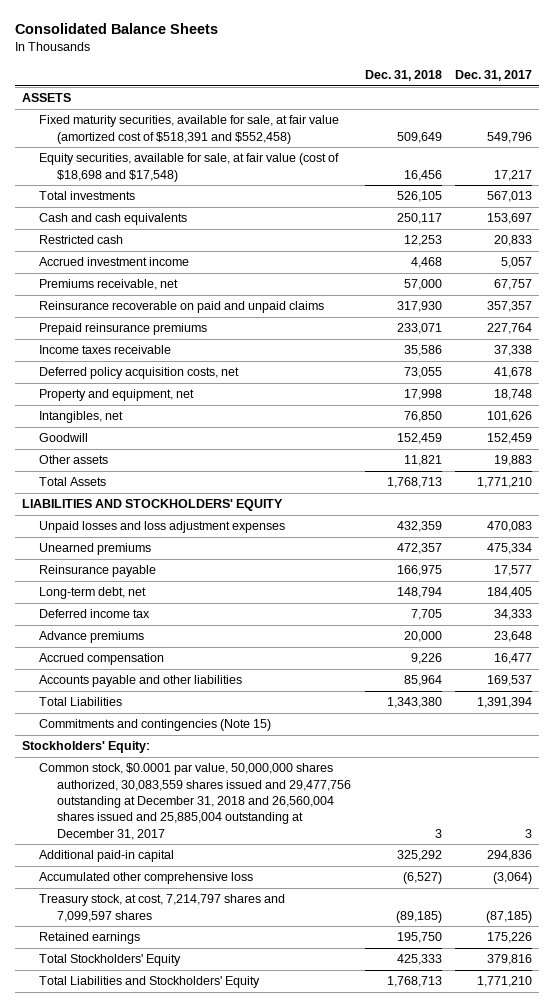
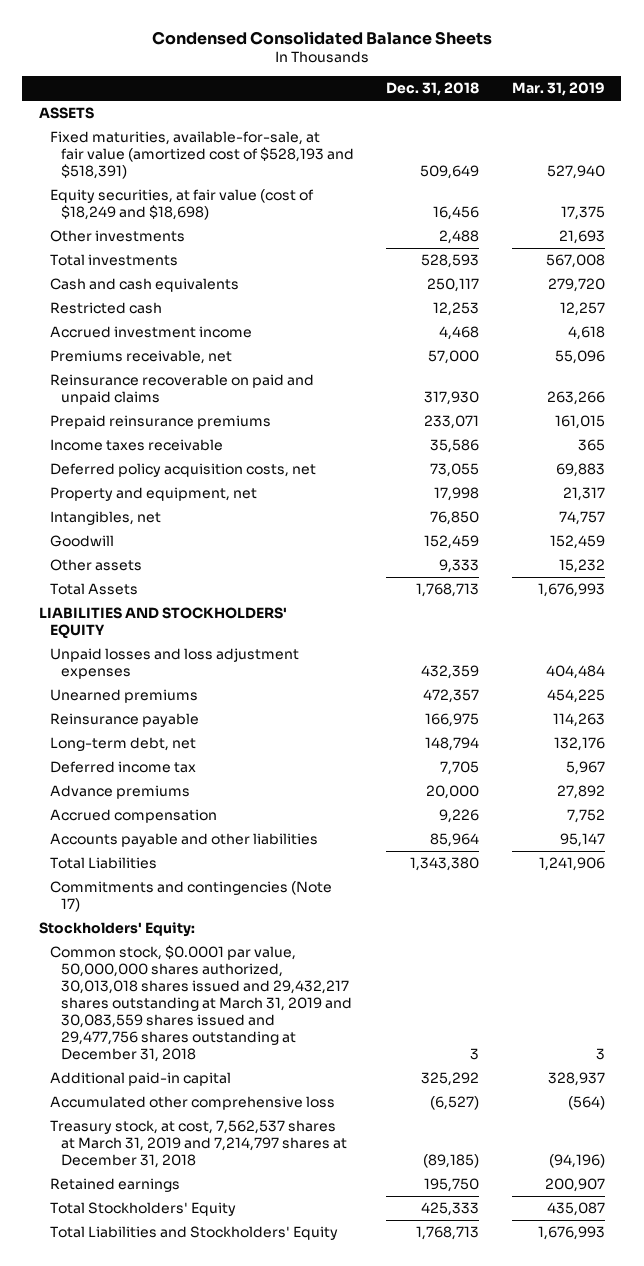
[14,23,218,35] Consolidated Balance Sheets -> [151,30,492,45] Condensed Consolidated Balance Sheets
[455,70,533,82] Dec. 31, 2017 -> none
none -> [511,82,605,97] Mar. 31, 2019
[39,115,340,144] Fixed maturity securities, available for sale, at fair value (amortized cost of $518,391 and $552,458) -> [49,131,354,180] Fixed maturities, available-for-sale, at fair value (amortized cost of $528,193 and $518,391)
[39,153,340,182] Equity securities, available for sale, at fair value (cost of $18,698 and $17,548) -> [49,189,314,221] Equity securities, at fair value (cost of $18,249 and $18,698)
none -> [49,230,185,243] Other investments
[396,191,442,203] 526,105 -> [421,254,480,269] 528,593
[403,455,442,467] 11,821 -> [439,559,480,574] 9,333
[39,719,272,732] Commitments and contingencies (Note 15) -> [49,881,332,913] Commitments and contingencies (Note 17)
[39,763,351,840] Common stock, $0.0001 par value, 50,000,000 shares authorized, 30,083,559 shares issued and 29,477,756 outstanding at December 31, 2018 and 26,560,004 shares issued and 25,885,004 outstanding at December 31, 2017 -> [49,945,352,1063] Common stock, $0.0001 par value, 50,000,000 shares authorized, 30,013,018 shares issued and 29,432,217 shares outstanding at March 31, 2019 and 30,083,559 shares issued and 29,477,756 shares outstanding at December 31, 2018
[39,894,286,922] Treasury stock, at cost, 7,214,797 shares and 7,099,597 shares -> [49,1120,347,1169] Treasury stock, at cost, 7,562,537 shares at March 31, 2019 and 7,214,797 shares at December 31, 2018

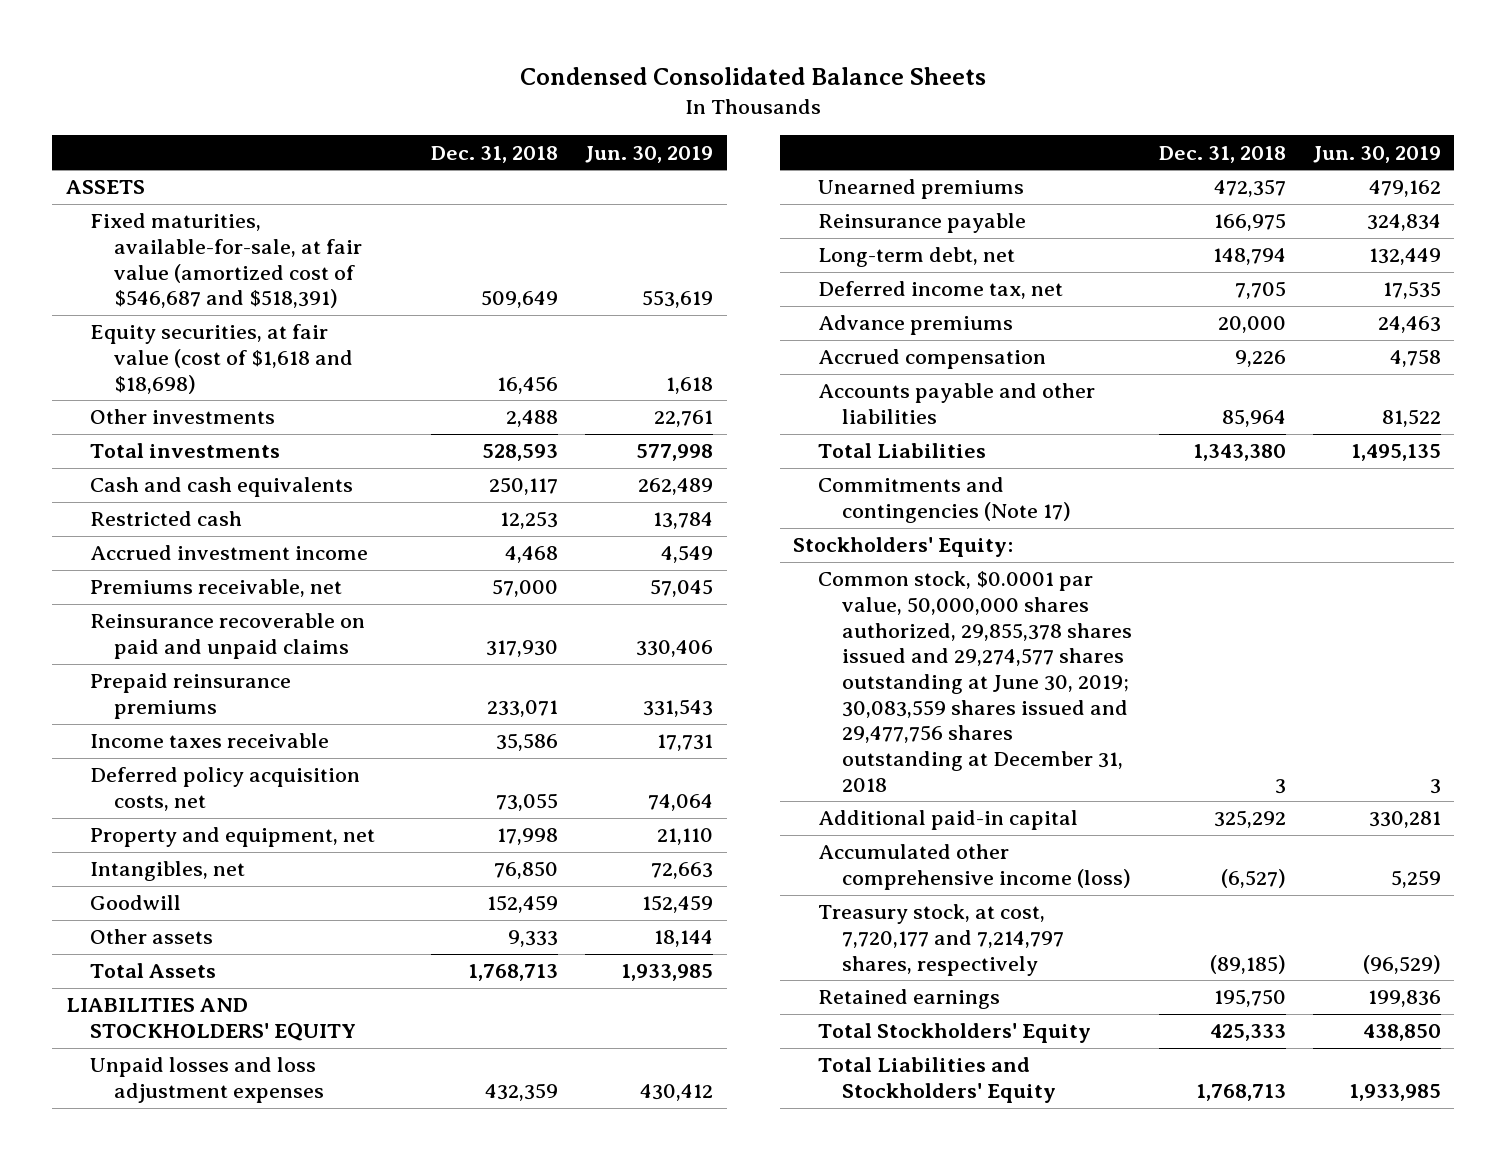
[511,82,605,97] Mar. 31, 2019 -> none
none -> [585,145,714,163] Jun. 30, 2019
[49,131,354,180] Fixed maturities, available-for-sale, at fair value (amortized cost of $528,193 and $518,391) -> [89,213,363,309] Fixed maturities, available-for-sale, at fair value (amortized cost of $546,687 and $518,391)
[49,189,314,221] Equity securities, at fair value (cost of $18,249 and $18,698) -> [89,324,354,394] Equity securities, at fair value (cost of $1,618 and $18,698)
[49,761,196,774] Deferred income tax -> [817,281,1063,300] Deferred income tax, net
[49,945,352,1063] Common stock, $0.0001 par value, 50,000,000 shares authorized, 30,013,018 shares issued and 29,432,217 shares outstanding at March 31, 2019 and 30,083,559 shares issued and 29,477,756 shares outstanding at December 31, 2018 -> [817,571,1132,792] Common stock, $0.0001 par value, 50,000,000 shares authorized, 29,855,378 shares issued and 29,274,577 shares outstanding at June 30, 2019; 30,083,559 shares issued and 29,477,756 shares outstanding at December 31, 2018
[49,1096,335,1111] Accumulated other comprehensive loss -> [817,844,1131,890] Accumulated other comprehensive income (loss)
[49,1120,347,1169] Treasury stock, at cost, 7,562,537 shares at March 31, 2019 and 7,214,797 shares at December 31, 2018 -> [817,904,1064,976] Treasury stock, at cost, 7,720,177 and 7,214,797 shares, respectively

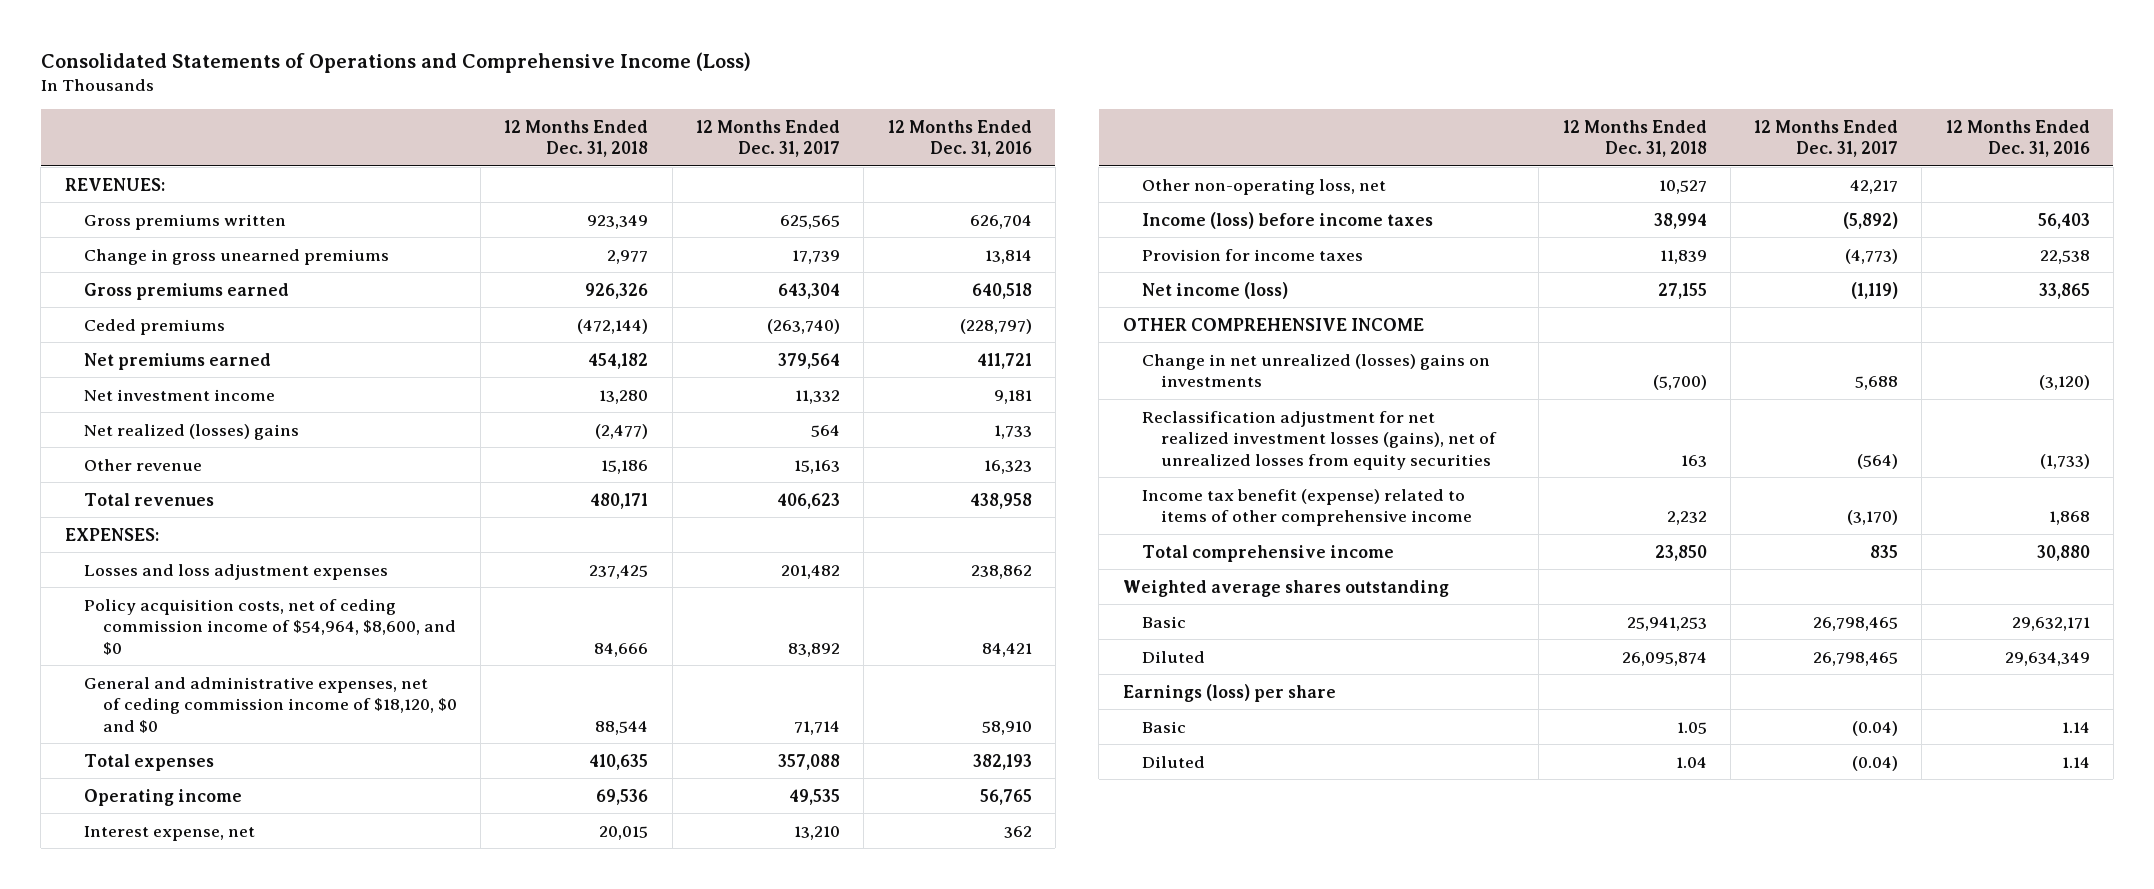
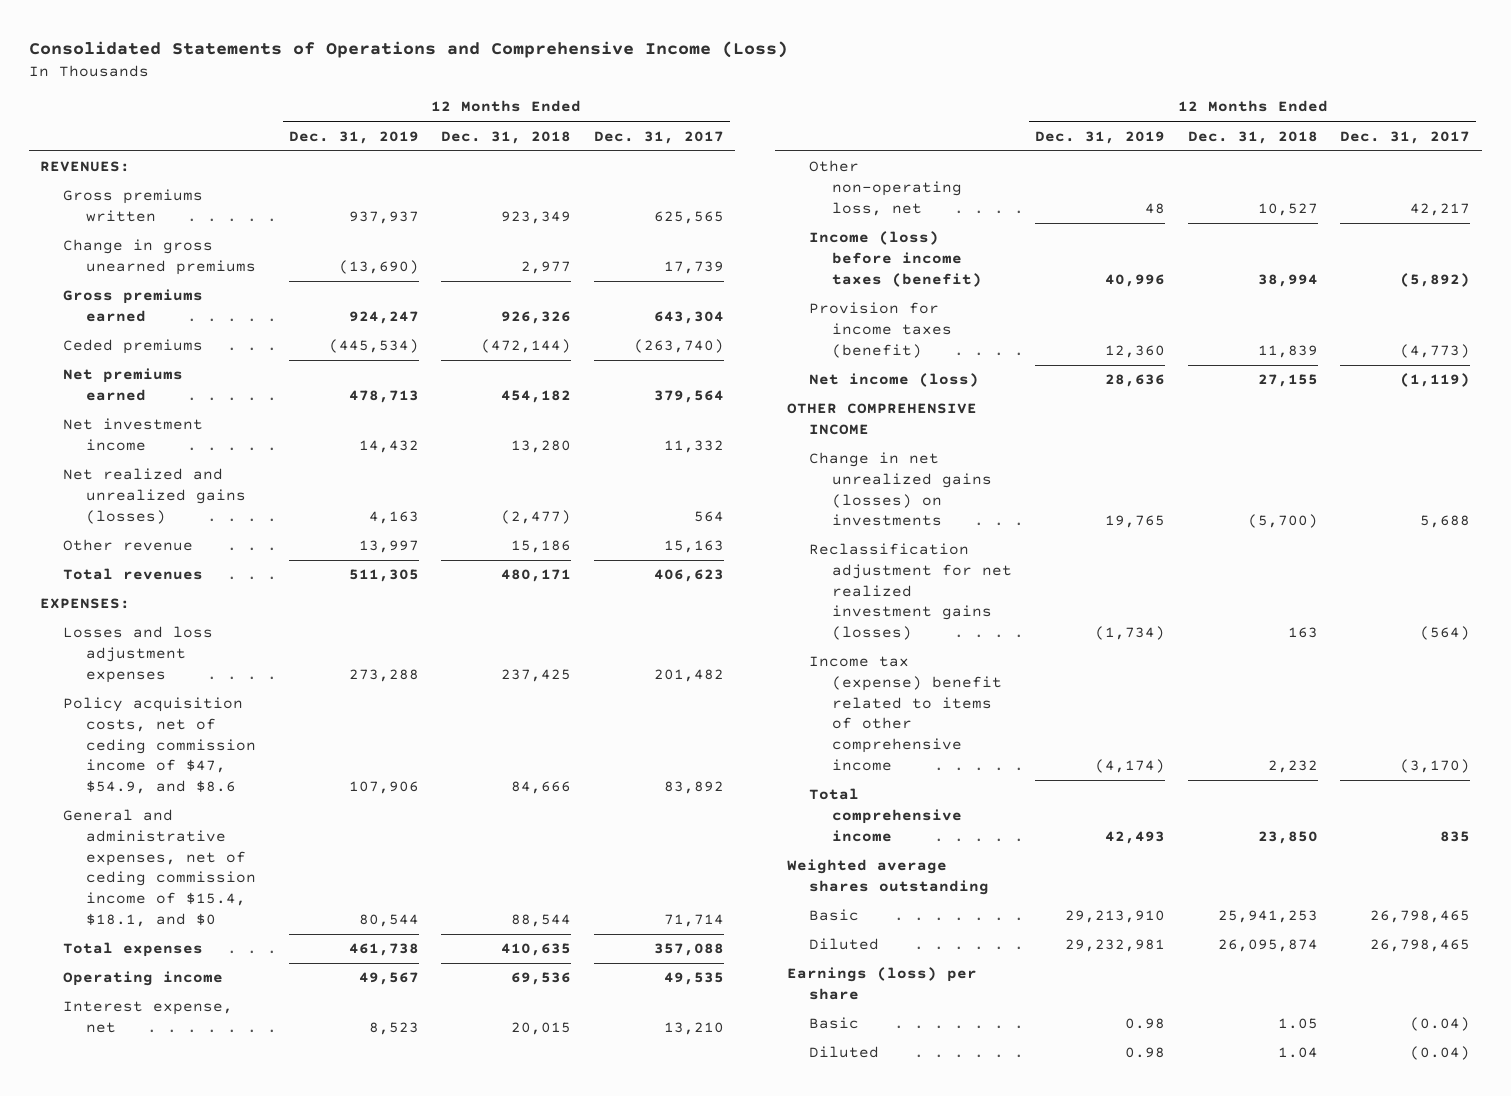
[887,119,1032,158] 12 Months Ended Dec. 31, 2016 -> none
none -> [288,130,419,144] Dec. 31, 2019
[83,423,299,440] Net realized (losses) gains -> [63,468,246,524] Net realized and unrealized gains (losses)
[83,598,456,655] Policy acquisition costs, net of ceding commission income of $54,964, $8,600, and $0 -> [63,697,256,795] Policy acquisition costs, net of ceding commission income of $47, $54.9, and $8.6
[83,676,457,733] General and administrative expenses, net of ceding commission income of $18,120, $0 and $0 -> [63,809,256,927] General and administrative expenses, net of ceding commission income of $15.4, $18.1, and $0
[1141,211,1433,229] Income (loss) before income taxes -> [809,231,983,287] Income (loss) before income taxes (benefit)
[1141,248,1363,261] Provision for income taxes -> [809,302,953,358] Provision for income taxes (benefit)
[1141,353,1490,388] Change in net unrealized (losses) gains on investments -> [809,452,993,527] Change in net unrealized gains (losses) on investments
[1141,410,1497,470] Reclassification adjustment for net realized investment losses (gains), net of unrealized losses from equity securities -> [809,543,1013,641] Reclassification adjustment for net realized investment gains (losses)
[1141,488,1472,527] Income tax benefit (expense) related to items of other comprehensive income -> [809,656,1003,771] Income tax (expense) benefit related to items of other comprehensive income

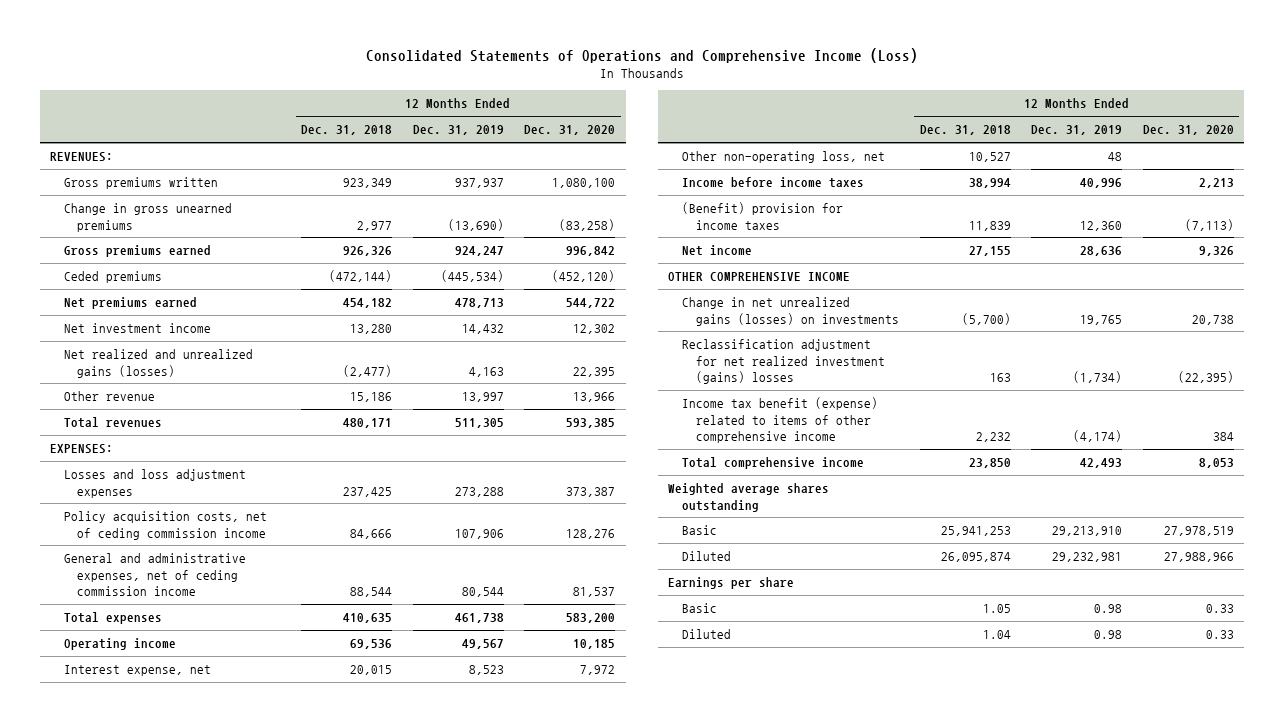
[593,130,724,144] Dec. 31, 2017 -> none
none -> [524,125,616,136] Dec. 31, 2020
[63,697,256,795] Policy acquisition costs, net of ceding commission income of $47, $54.9, and $8.6 -> [63,511,267,540] Policy acquisition costs, net of ceding commission income
[63,809,256,927] General and administrative expenses, net of ceding commission income of $15.4, $18.1, and $0 -> [63,553,246,596] General and administrative expenses, net of ceding commission income
[809,231,983,287] Income (loss) before income taxes (benefit) -> [682,177,865,189] Income before income taxes
[809,302,953,358] Provision for income taxes (benefit) -> [682,202,844,230] (Benefit) provision for income taxes
[809,373,980,388] Net income (loss) -> [682,245,753,257] Net income
[809,543,1013,641] Reclassification adjustment for net realized investment gains (losses) -> [682,339,885,384] Reclassification adjustment for net realized investment (gains) losses
[809,656,1003,771] Income tax (expense) benefit related to items of other comprehensive income -> [682,397,879,443] Income tax benefit (expense) related to items of other comprehensive income
[786,967,977,1001] Earnings (loss) per share -> [668,577,795,590] Earnings per share

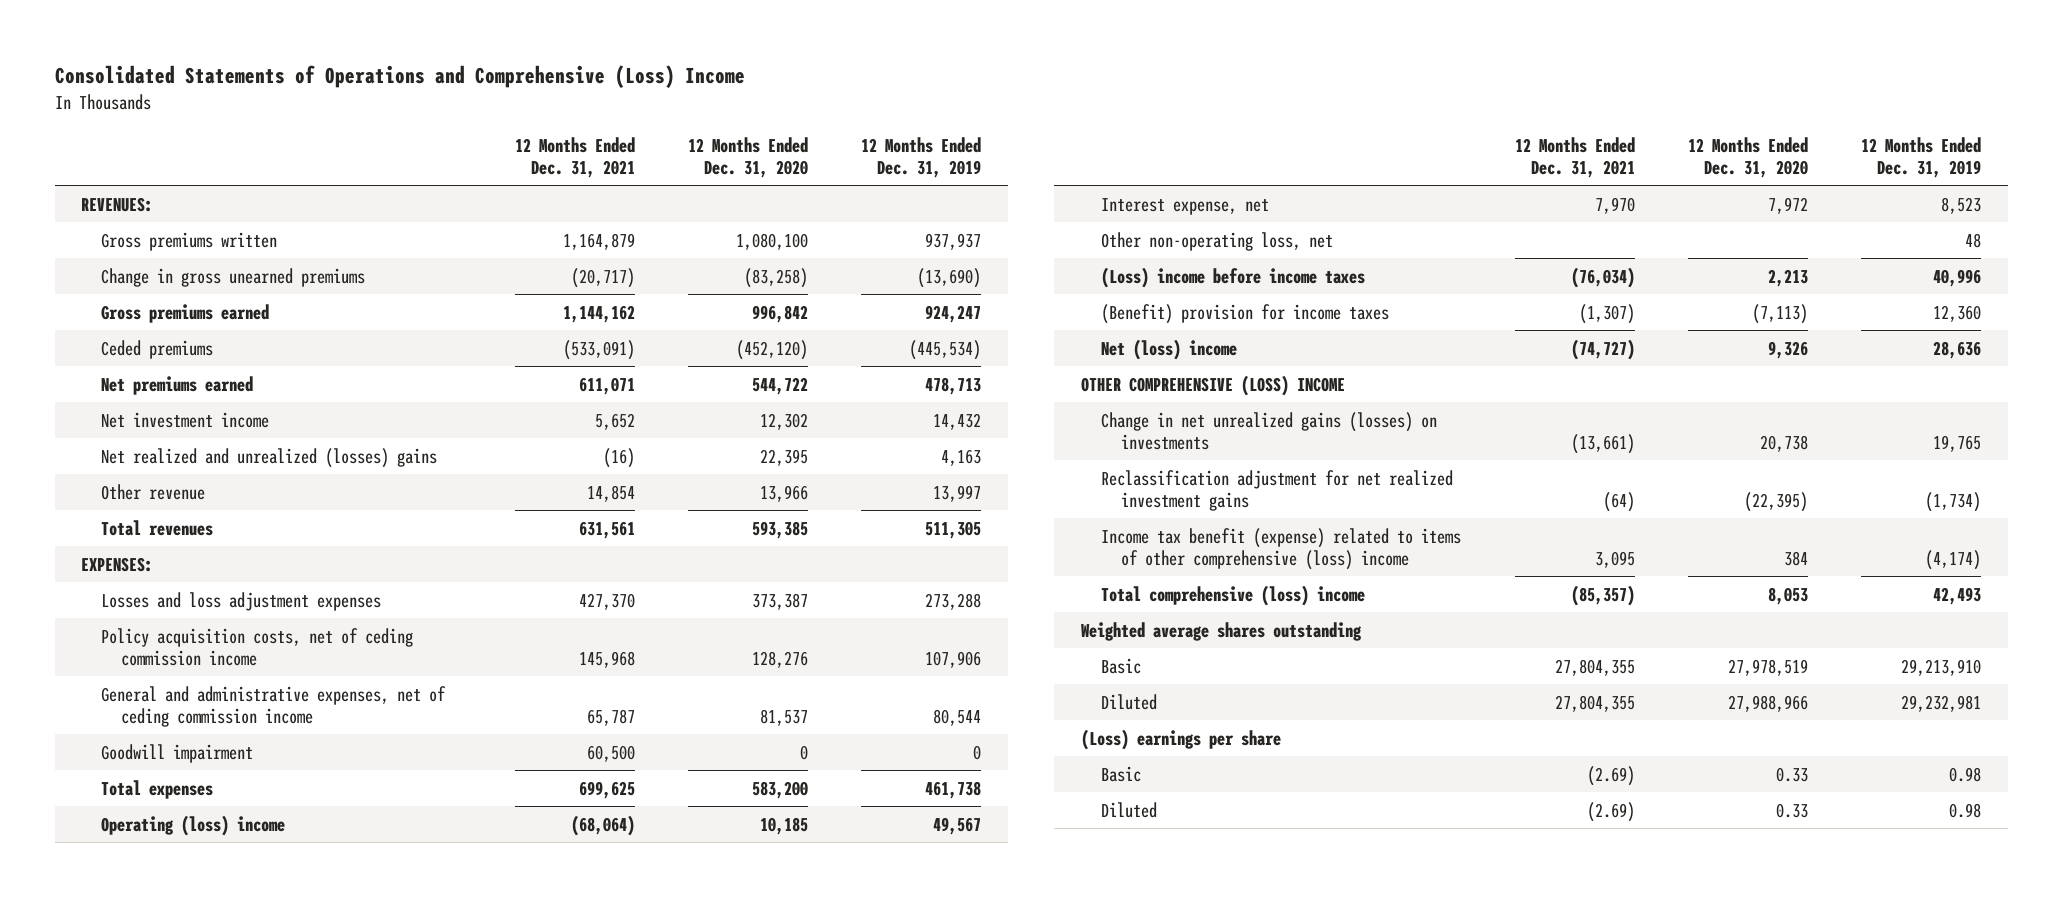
[365,47,918,63] Consolidated Statements of Operations and Comprehensive Income (Loss) -> [54,65,745,89] Consolidated Statements of Operations and Comprehensive (Loss) Income
[301,125,393,136] Dec. 31, 2018 -> none
none -> [514,136,635,178] 12 Months Ended Dec. 31, 2021
[63,349,253,378] Net realized and unrealized gains (losses) -> [101,447,438,468] Net realized and unrealized (losses) gains
none -> [101,743,254,763] Goodwill impairment
[63,638,176,651] Operating income -> [101,814,286,836] Operating (loss) income
[682,177,865,189] Income before income taxes -> [1101,266,1366,288] (Loss) income before income taxes
[682,245,753,257] Net income -> [1101,338,1238,360] Net (loss) income
[668,272,851,283] OTHER COMPREHENSIVE INCOME -> [1081,374,1346,396] OTHER COMPREHENSIVE (LOSS) INCOME
[682,339,885,384] Reclassification adjustment for net realized investment (gains) losses -> [1101,469,1454,511] Reclassification adjustment for net realized investment gains
[682,397,879,443] Income tax benefit (expense) related to items of other comprehensive income -> [1101,527,1462,570] Income tax benefit (expense) related to items of other comprehensive (loss) income
[682,457,865,470] Total comprehensive income -> [1101,584,1366,606] Total comprehensive (loss) income
[668,577,795,590] Earnings per share -> [1081,728,1282,750] (Loss) earnings per share

